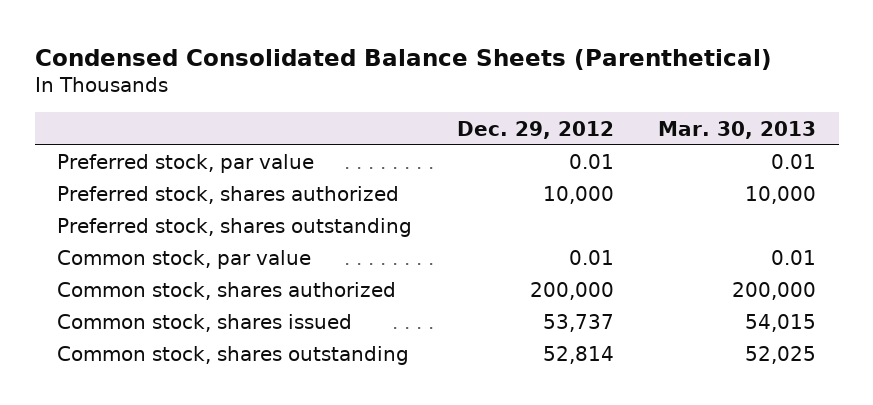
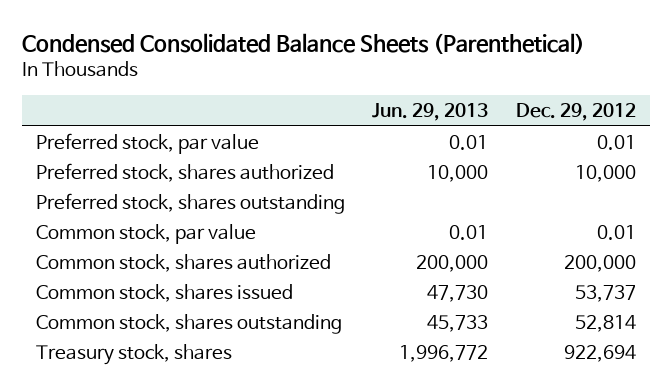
[658,120,817,139] Mar. 30, 2013 -> none
none -> [372,103,489,122] Jun. 29, 2013
none -> [35,343,232,365] Treasury stock, shares

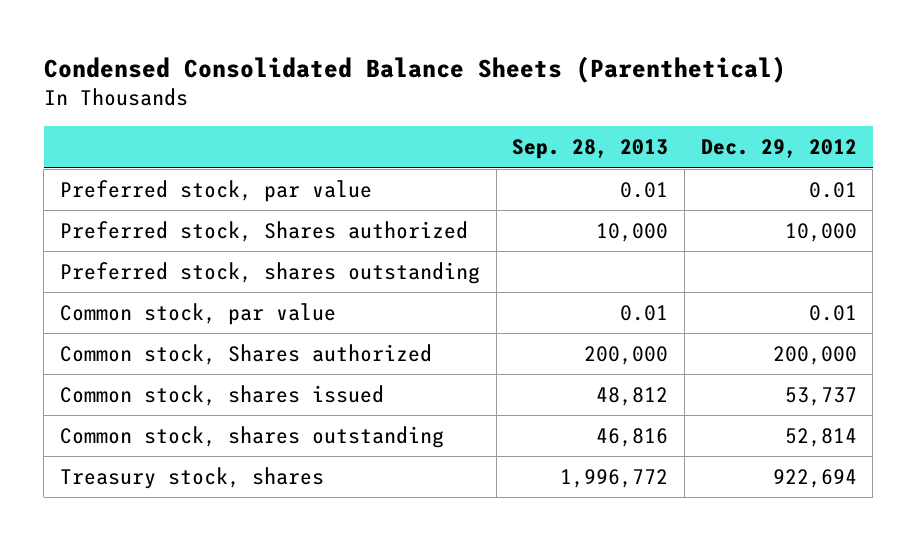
[372,103,489,122] Jun. 29, 2013 -> none
none -> [512,139,669,160] Sep. 28, 2013
[35,162,334,182] Preferred stock, shares authorized -> [59,221,468,243] Preferred stock, Shares authorized
[35,253,331,272] Common stock, shares authorized -> [59,344,432,366] Common stock, Shares authorized

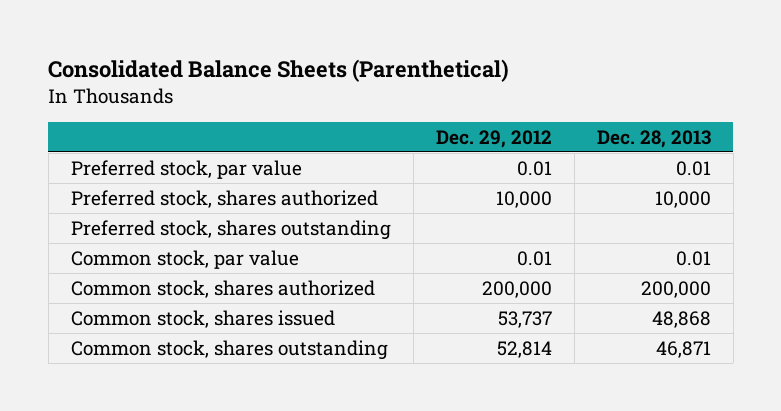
[43,55,786,83] Condensed Consolidated Balance Sheets (Parenthetical) -> [48,59,510,83] Consolidated Balance Sheets (Parenthetical)
[512,139,669,160] Sep. 28, 2013 -> none
none -> [596,129,711,148] Dec. 28, 2013
[59,221,468,243] Preferred stock, Shares authorized -> [70,189,378,208] Preferred stock, shares authorized
[59,344,432,366] Common stock, Shares authorized -> [70,279,375,298] Common stock, shares authorized
[59,467,324,490] Treasury stock, shares -> none

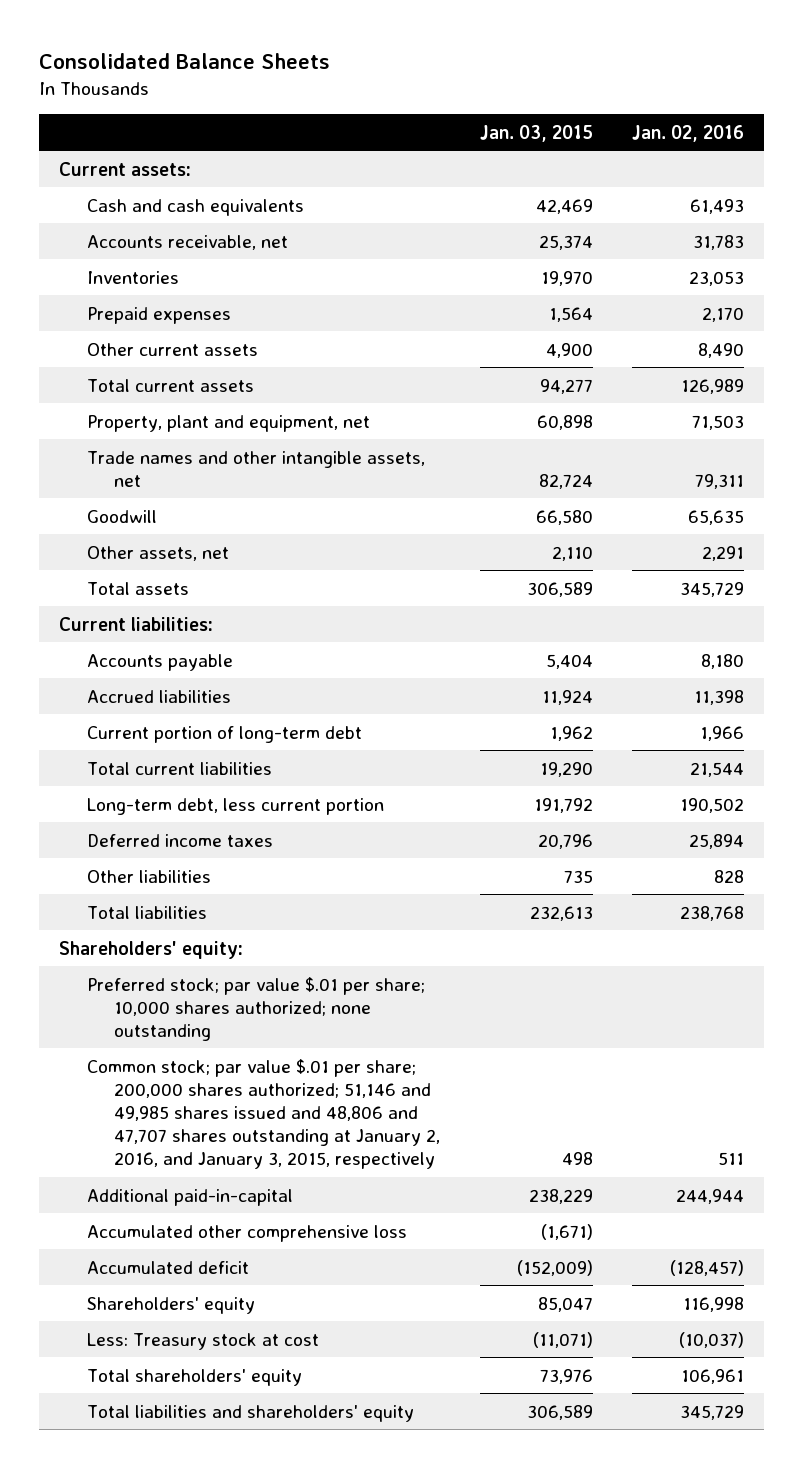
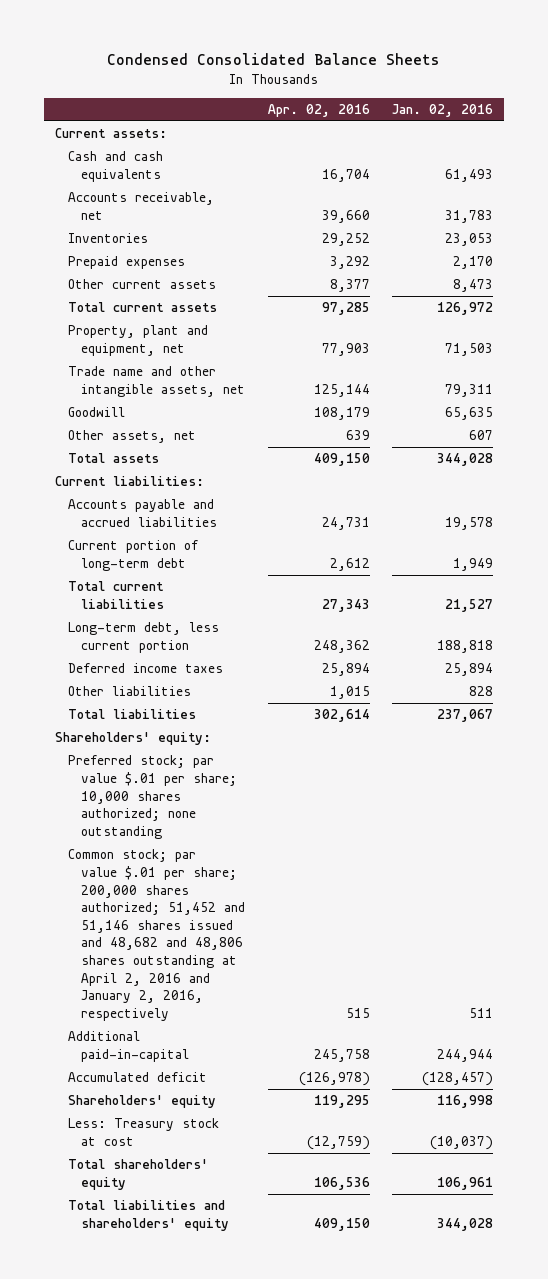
[39,53,331,70] Consolidated Balance Sheets -> [107,53,441,66] Condensed Consolidated Balance Sheets
[479,124,593,142] Jan. 03, 2015 -> none
none -> [267,103,370,117] Apr. 02, 2016
[698,342,745,358] 8,490 -> [453,279,494,293] 8,473
[681,378,745,394] 126,989 -> [437,302,494,316] 126,972
[86,450,425,487] Trade names and other intangible assets, net -> [68,366,246,397] Trade name and other intangible assets, net
[702,545,745,561] 2,291 -> [469,430,494,441] 607
[680,581,745,597] 345,729 -> [437,453,494,467] 344,028
[86,653,233,671] Accounts payable -> none
[86,689,231,703] Accrued liabilities -> none
none -> [68,499,218,527] Accounts payable and accrued liabilities
[700,725,745,741] 1,966 -> [453,557,494,571] 1,949
[690,761,745,777] 21,544 -> [445,598,494,612] 21,527
[680,797,745,813] 190,502 -> [437,639,494,653] 188,818
[680,905,745,921] 238,768 -> [437,709,494,723] 237,067
[86,1058,441,1170] Common stock; par value $.01 per share; 200,000 shares authorized; 51,146 and 49,985 shares issued and 48,806 and 47,707 shares outstanding at January 2, 2016, and January 3, 2015, respectively -> [68,849,246,1021] Common stock; par value $.01 per share; 200,000 shares authorized; 51,452 and 51,146 shares issued and 48,682 and 48,806 shares outstanding at April 2, 2016 and January 2, 2016, respectively
[86,1224,407,1242] Accumulated other comprehensive loss -> none
[680,1404,745,1420] 345,729 -> [437,1217,494,1231] 344,028

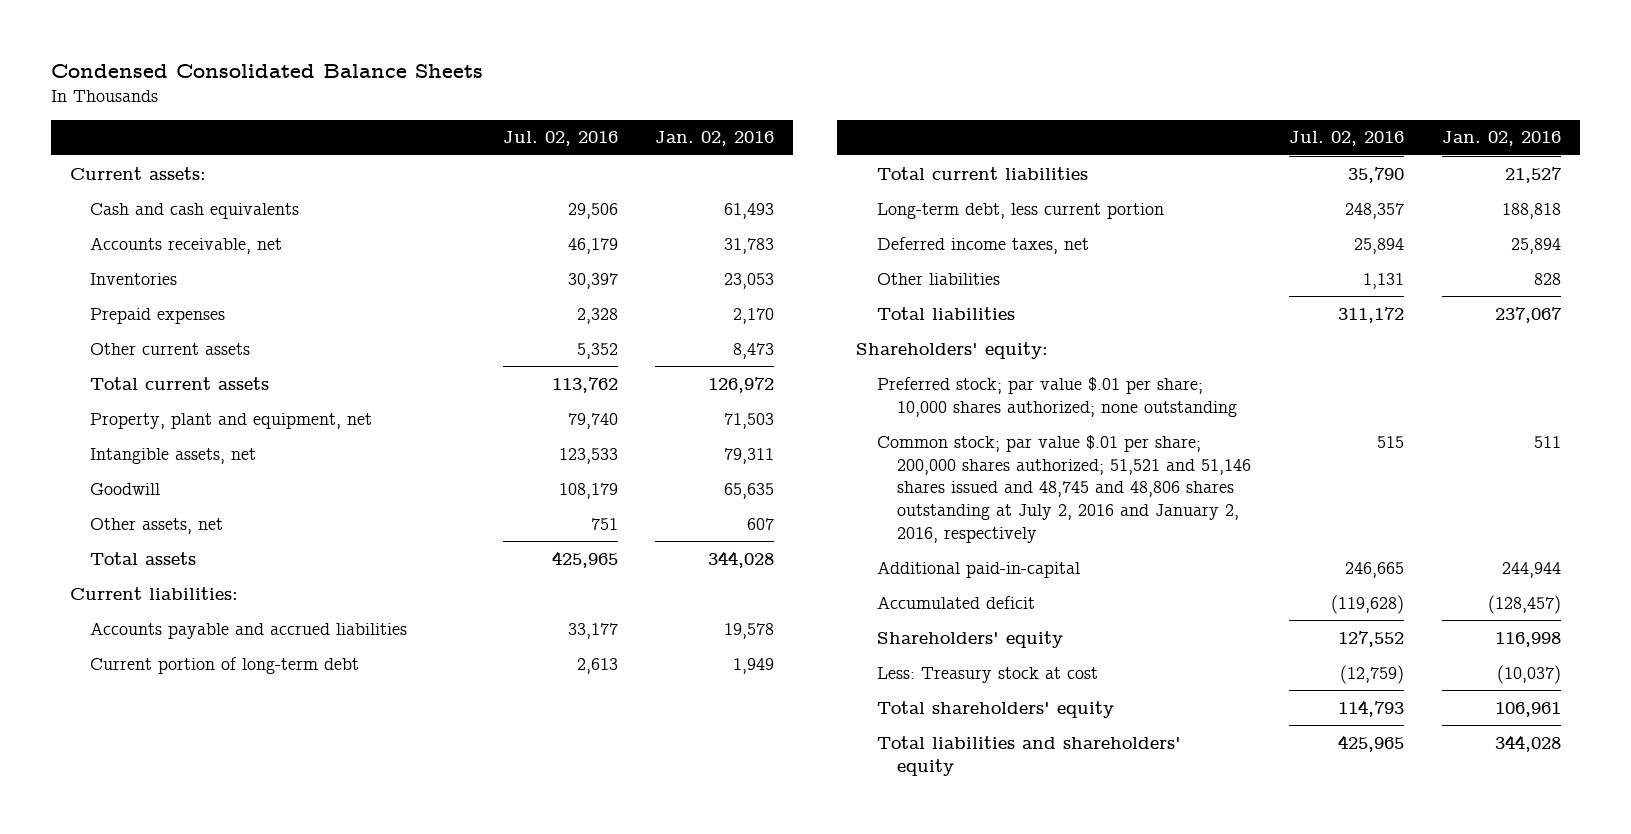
[267,103,370,117] Apr. 02, 2016 -> none
none -> [502,131,618,147] Jul. 02, 2016
[68,366,246,397] Trade name and other intangible assets, net -> [90,447,257,464] Intangible assets, net
[68,663,224,674] Deferred income taxes -> [876,236,1089,254] Deferred income taxes, net
[68,849,246,1021] Common stock; par value $.01 per share; 200,000 shares authorized; 51,452 and 51,146 shares issued and 48,682 and 48,806 shares outstanding at April 2, 2016 and January 2, 2016, respectively -> [876,434,1252,543] Common stock; par value $.01 per share; 200,000 shares authorized; 51,521 and 51,146 shares issued and 48,745 and 48,806 shares outstanding at July 2, 2016 and January 2, 2016, respectively

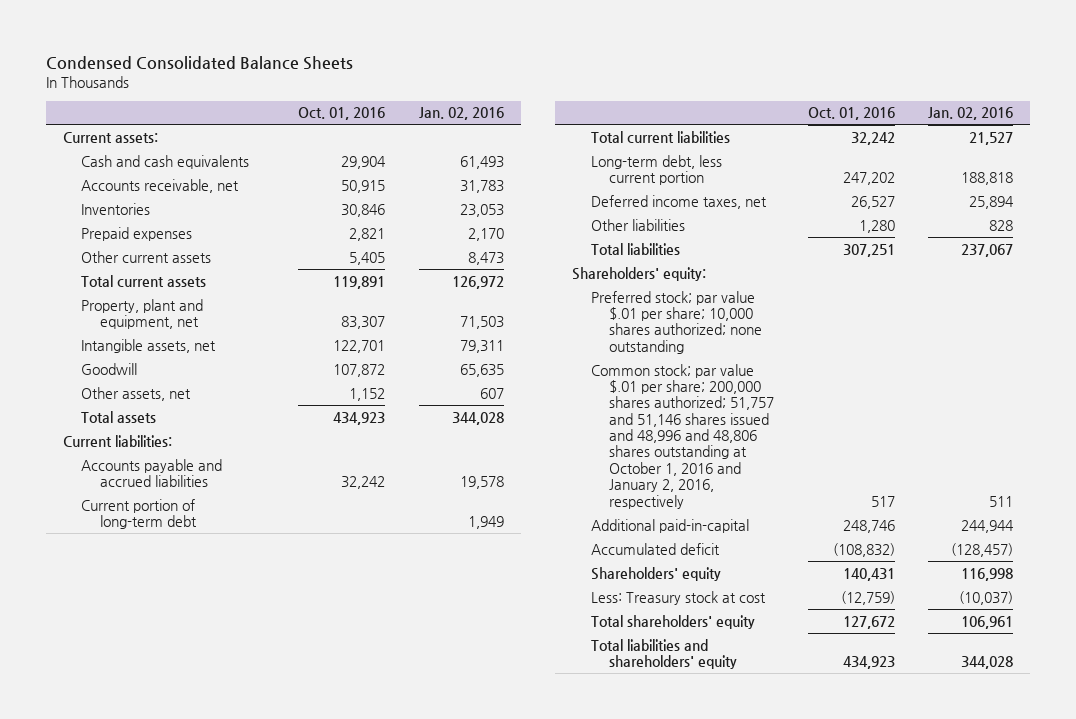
[502,131,618,147] Jul. 02, 2016 -> none
none -> [298,107,386,121] Oct. 01, 2016
[876,434,1252,543] Common stock; par value $.01 per share; 200,000 shares authorized; 51,521 and 51,146 shares issued and 48,745 and 48,806 shares outstanding at July 2, 2016 and January 2, 2016, respectively -> [590,363,774,509] Common stock; par value $.01 per share; 200,000 shares authorized; 51,757 and 51,146 shares issued and 48,996 and 48,806 shares outstanding at October 1, 2016 and January 2, 2016, respectively

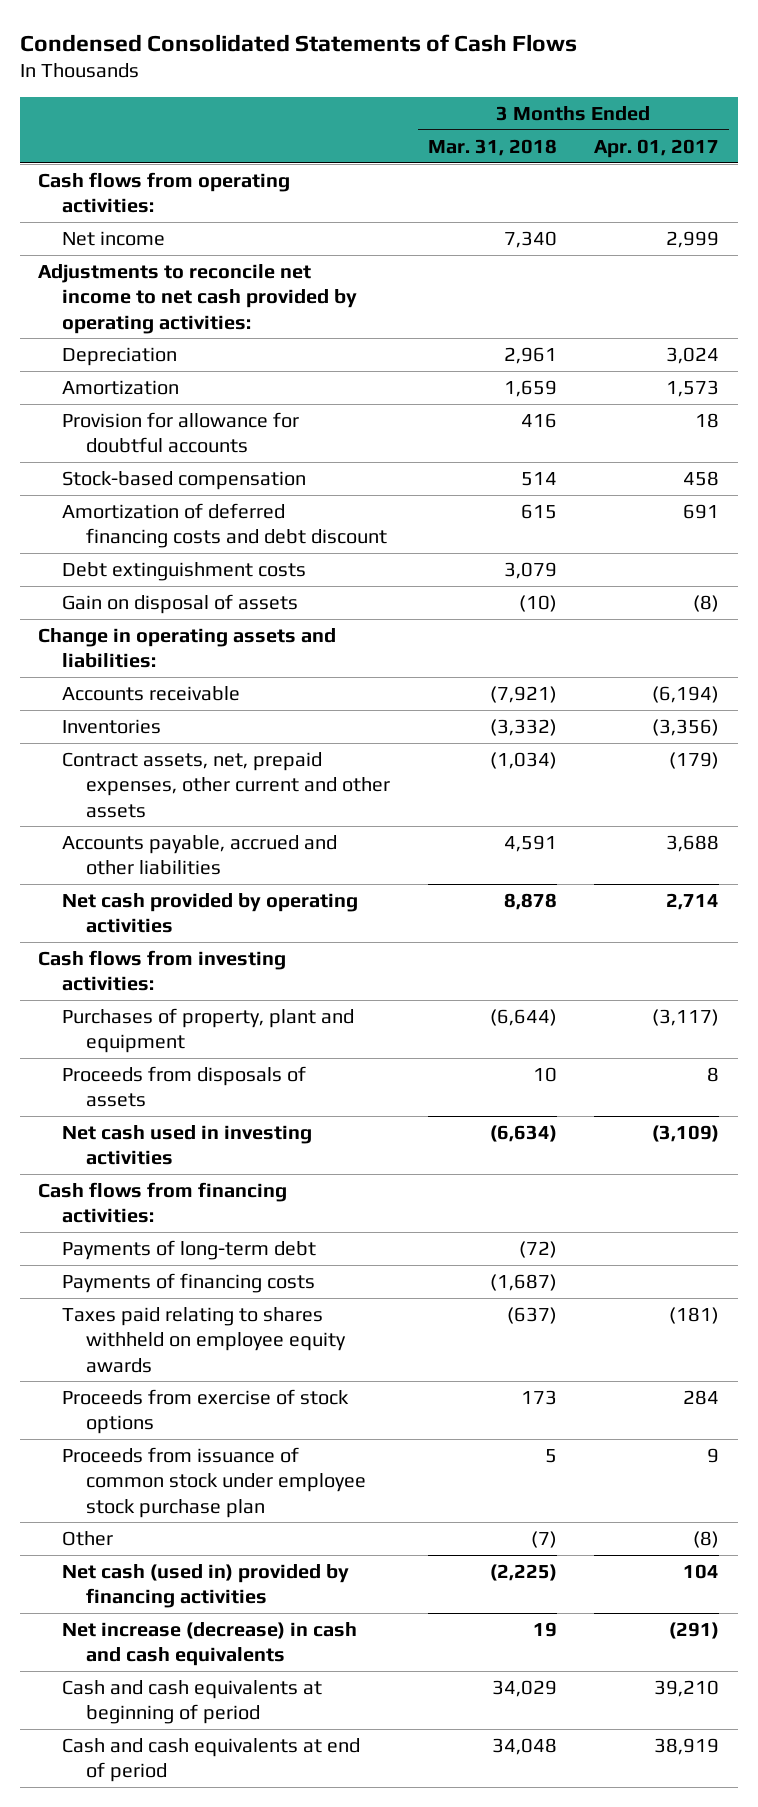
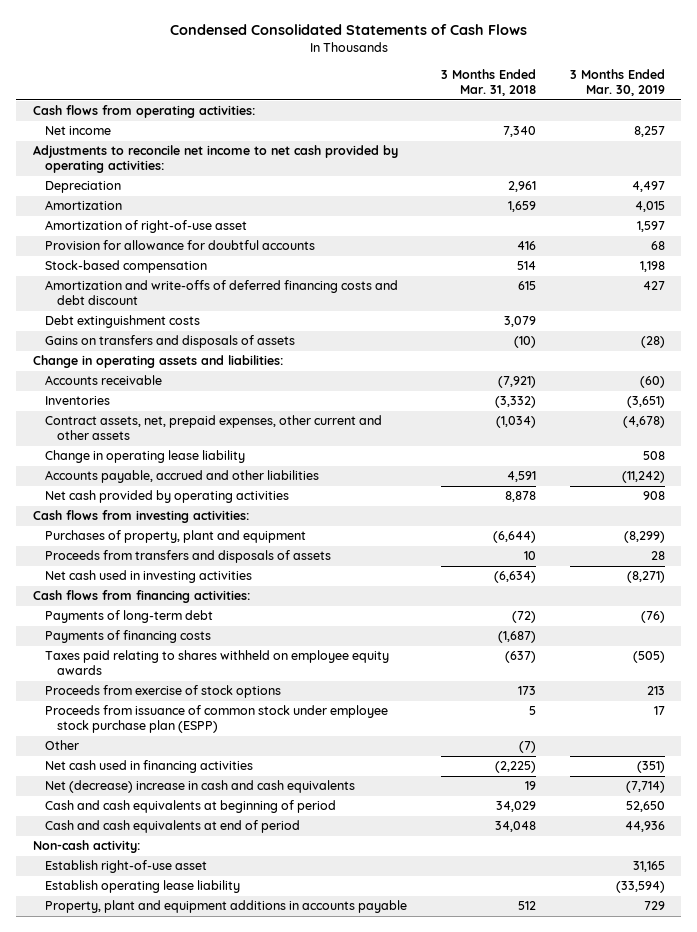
[594,138,720,158] Apr. 01, 2017 -> none
none -> [569,69,665,97] 3 Months Ended Mar. 30, 2019
none -> [44,220,247,234] Amortization of right-of-use asset
[62,502,387,549] Amortization of deferred financing costs and debt discount -> [44,280,398,306] Amortization and write-offs of deferred financing costs and debt discount
[62,593,299,614] Gain on disposal of assets -> [44,335,295,349] Gains on transfers and disposals of assets
none -> [44,450,245,464] Change in operating lease liability
[62,1065,307,1108] Proceeds from disposals of assets -> [44,550,331,564] Proceeds from transfers and disposals of assets
[62,1446,366,1518] Proceeds from issuance of common stock under employee stock purchase plan -> [44,705,388,734] Proceeds from issuance of common stock under employee stock purchase plan (ESPP)
[62,1563,350,1609] Net cash (used in) provided by financing activities -> [44,760,253,774] Net cash used in financing activities
[62,1621,358,1667] Net increase (decrease) in cash and cash equivalents -> [44,780,355,794] Net (decrease) increase in cash and cash equivalents
none -> [32,840,140,854] Non-cash activity:
none -> [44,860,207,874] Establish right-of-use asset
none -> [44,880,240,894] Establish operating lease liability
none -> [44,900,407,914] Property, plant and equipment additions in accounts payable

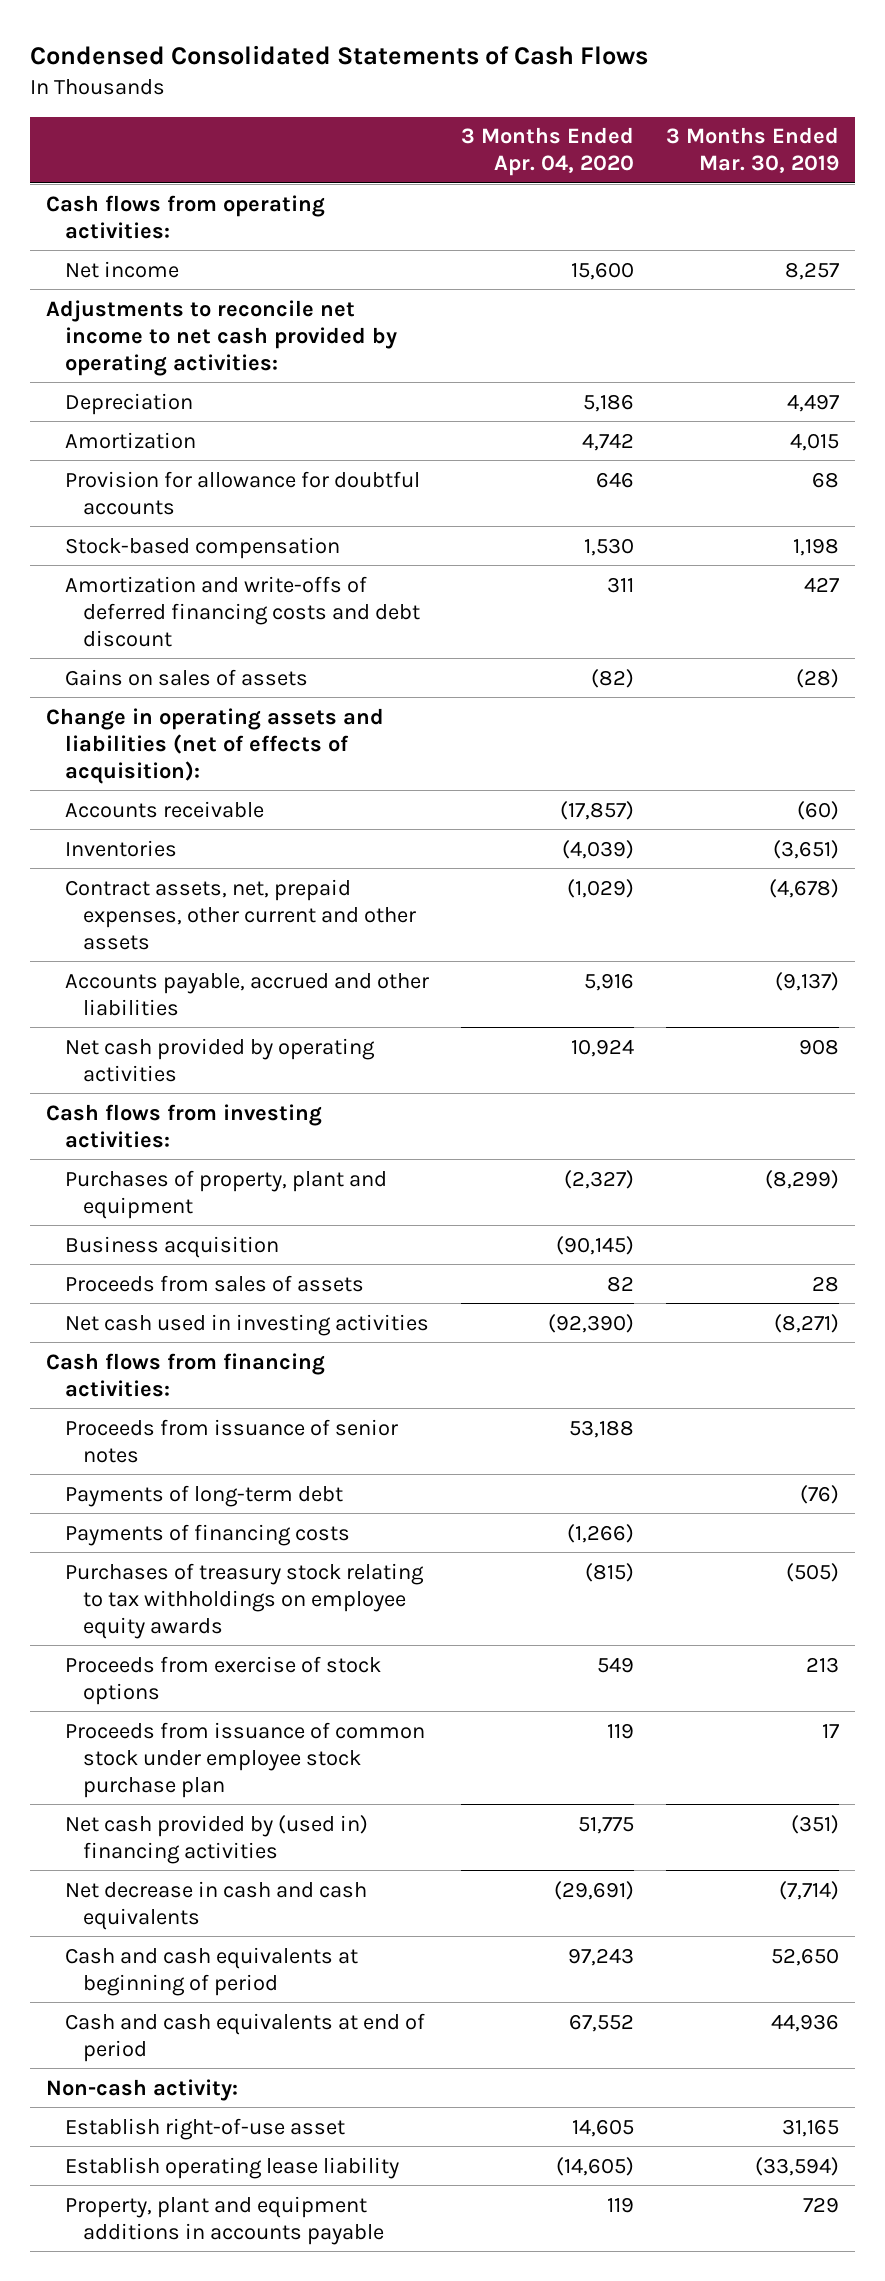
[440,69,536,97] 3 Months Ended Mar. 31, 2018 -> none
none -> [460,127,634,177] 3 Months Ended Apr. 04, 2020
[44,220,247,234] Amortization of right-of-use asset -> none
[44,315,200,329] Debt extinguishment costs -> none
[44,335,295,349] Gains on transfers and disposals of assets -> [64,668,308,686] Gains on sales of assets
[32,355,283,369] Change in operating assets and liabilities: -> [46,707,385,784] Change in operating assets and liabilities (net of effects of acquisition):
[44,450,245,464] Change in operating lease liability -> none
[621,471,665,484] (11,242) -> [774,971,839,991] (9,137)
none -> [64,1235,279,1258] Business acquisition
[44,550,331,564] Proceeds from transfers and disposals of assets -> [64,1274,364,1292] Proceeds from sales of assets
none -> [64,1418,398,1463] Proceeds from issuance of senior notes
[44,650,389,676] Taxes paid relating to shares withheld on employee equity awards -> [64,1562,424,1639] Purchases of treasury stock relating to tax withholdings on employee equity awards
[44,740,79,751] Other -> none
[44,705,388,734] Proceeds from issuance of common stock under employee stock purchase plan (ESPP) -> [64,1721,425,1798] Proceeds from issuance of common stock under employee stock purchase plan
[44,760,253,774] Net cash used in financing activities -> [64,1814,368,1864] Net cash provided by (used in) financing activities
[44,780,355,794] Net (decrease) increase in cash and cash equivalents -> [64,1880,367,1930] Net decrease in cash and cash equivalents

